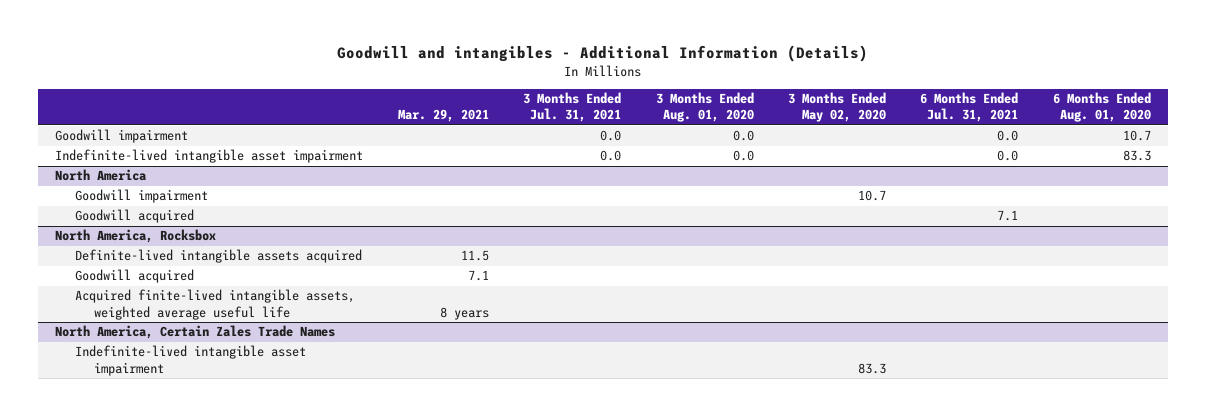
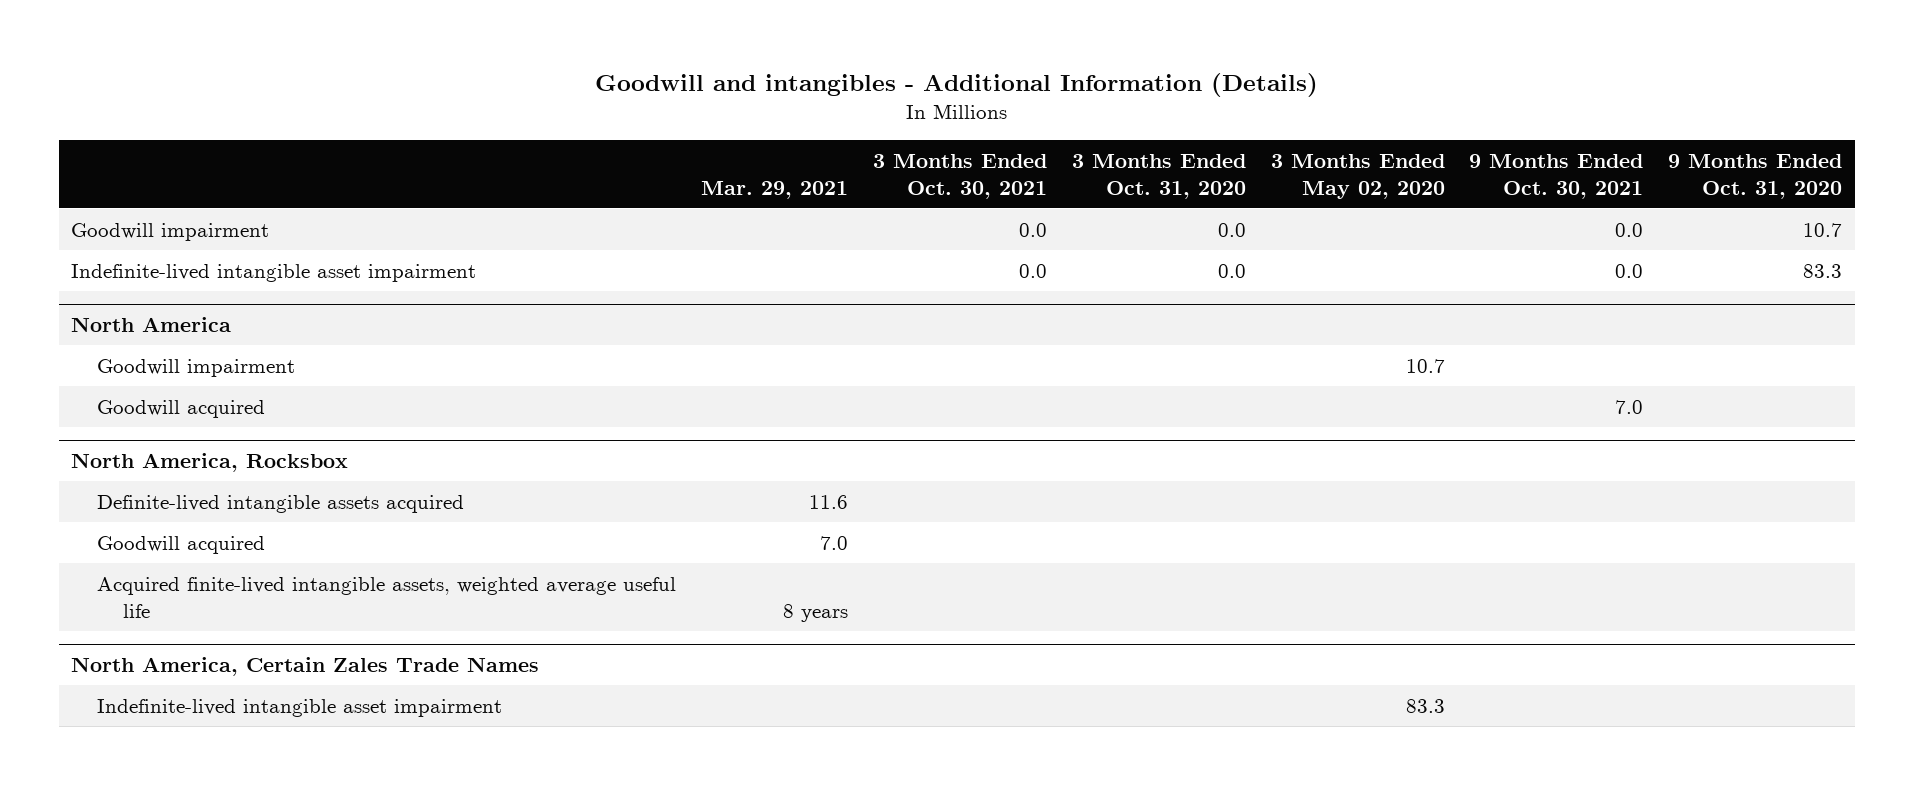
[523,92,622,123] 3 Months Ended Jul. 31, 2021 -> none
[655,92,754,123] 3 Months Ended Aug. 01, 2020 -> none
[920,92,1019,123] 6 Months Ended Jul. 31, 2021 -> none
[1052,92,1151,123] 6 Months Ended Aug. 01, 2020 -> none
none -> [872,153,1047,199] 3 Months Ended Oct. 30, 2021
none -> [1071,153,1246,199] 3 Months Ended Oct. 31, 2020
none -> [1469,153,1644,199] 9 Months Ended Oct. 30, 2021
none -> [1668,153,1843,199] 9 Months Ended Oct. 31, 2020
[460,250,489,262] 11.5 -> [808,494,848,509] 11.6
[467,270,489,282] 7.1 -> [819,535,848,550] 7.0

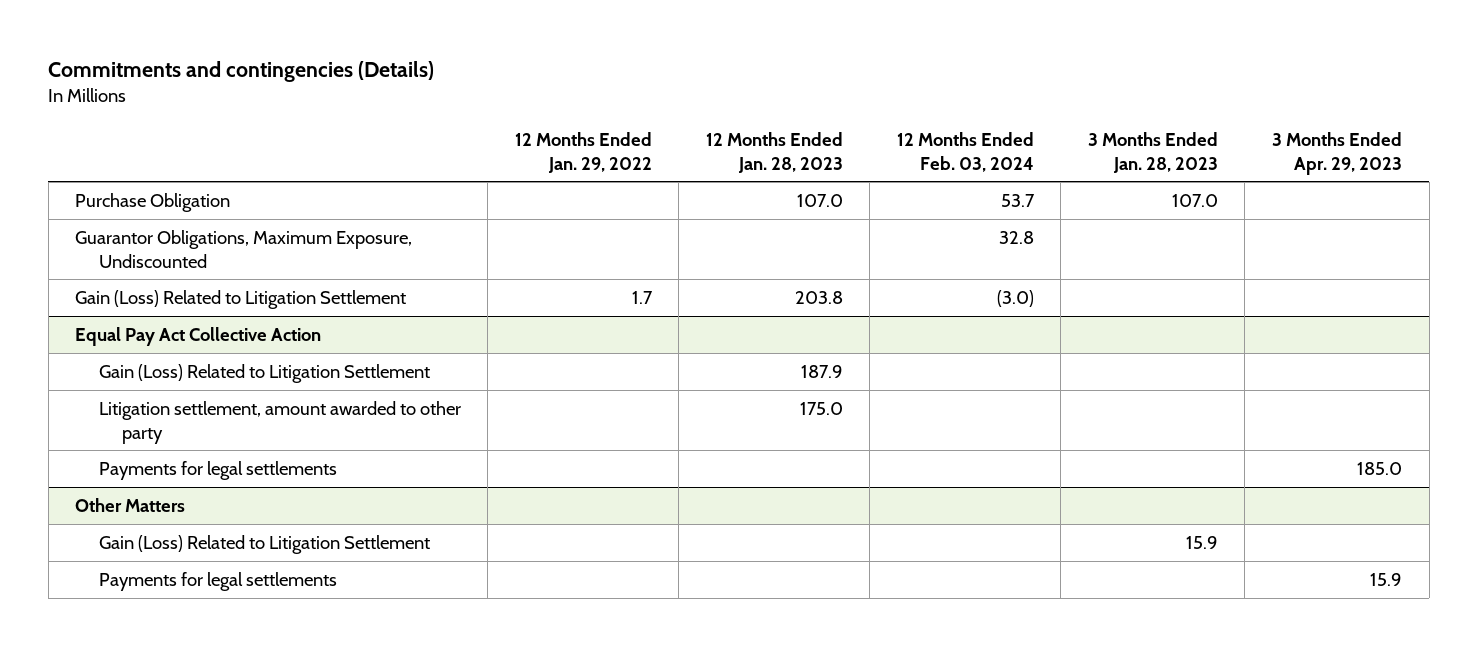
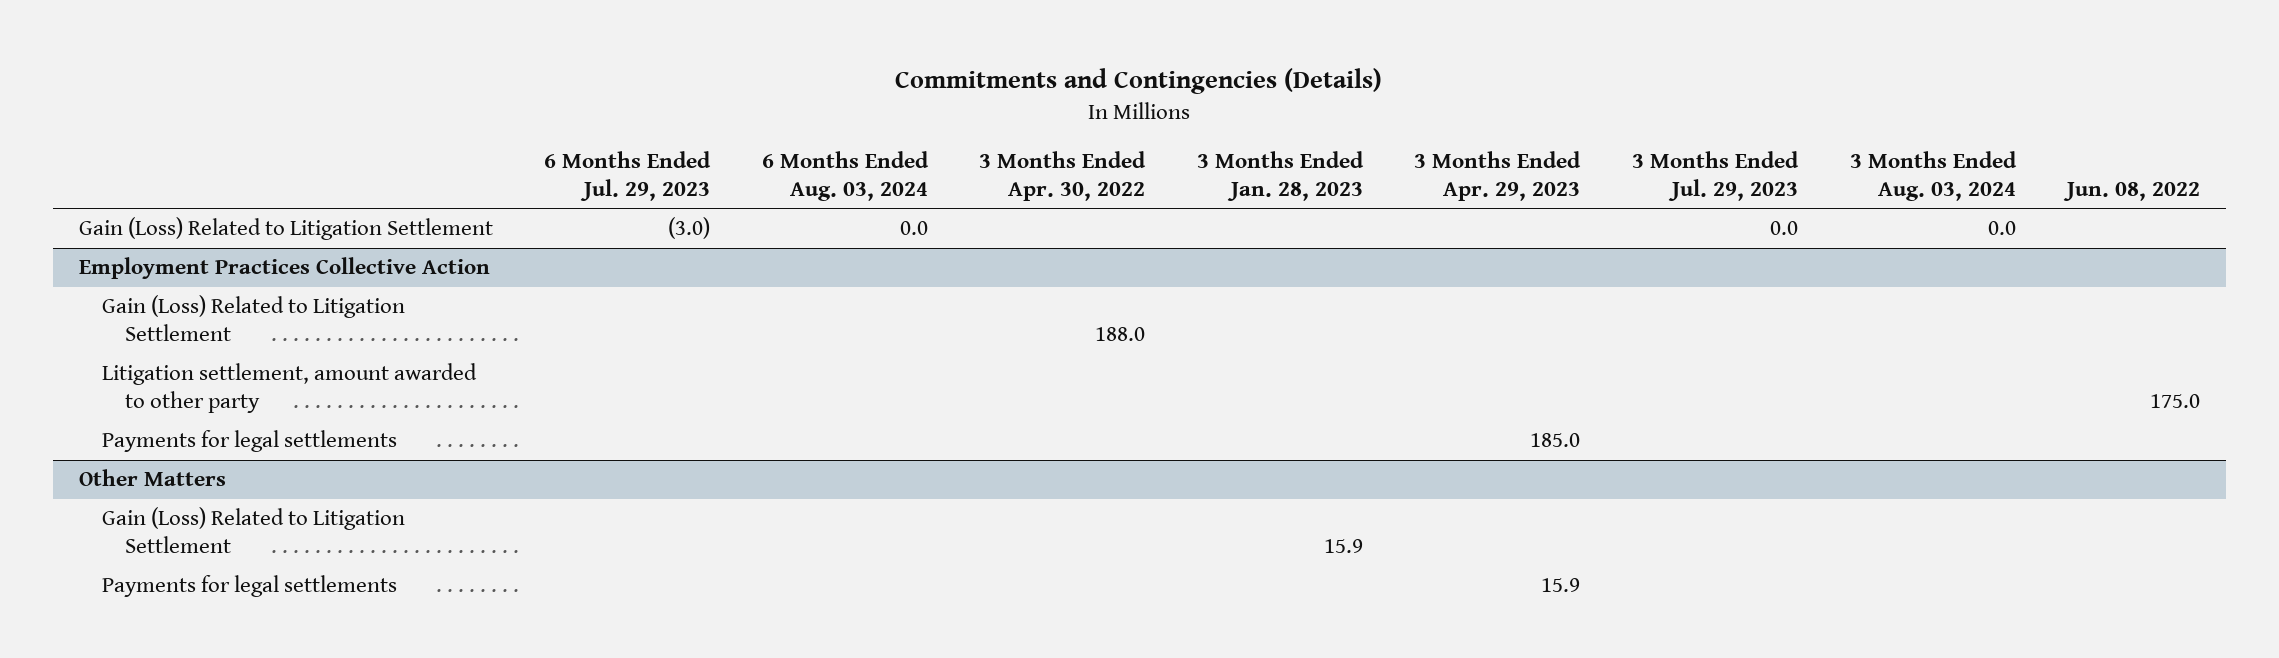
[48,61,435,83] Commitments and contingencies (Details) -> [895,68,1383,95] Commitments and Contingencies (Details)
[514,131,652,173] 12 Months Ended Jan. 29, 2022 -> none
[705,131,843,173] 12 Months Ended Jan. 28, 2023 -> none
[896,131,1034,172] 12 Months Ended Feb. 03, 2024 -> none
none -> [544,150,712,201] 6 Months Ended Jul. 29, 2023
none -> [761,150,929,201] 6 Months Ended Aug. 03, 2024
none -> [979,150,1147,201] 3 Months Ended Apr. 30, 2022
none -> [1631,150,1799,201] 3 Months Ended Jul. 29, 2023
none -> [1849,150,2017,201] 3 Months Ended Aug. 03, 2024
none -> [2063,181,2201,201] Jun. 08, 2022
[75,192,231,212] Purchase Obligation -> none
[75,229,413,268] Guarantor Obligations, Maximum Exposure, Undiscounted -> none
[75,326,322,346] Equal Pay Act Collective Action -> [78,257,490,280] Employment Practices Collective Action

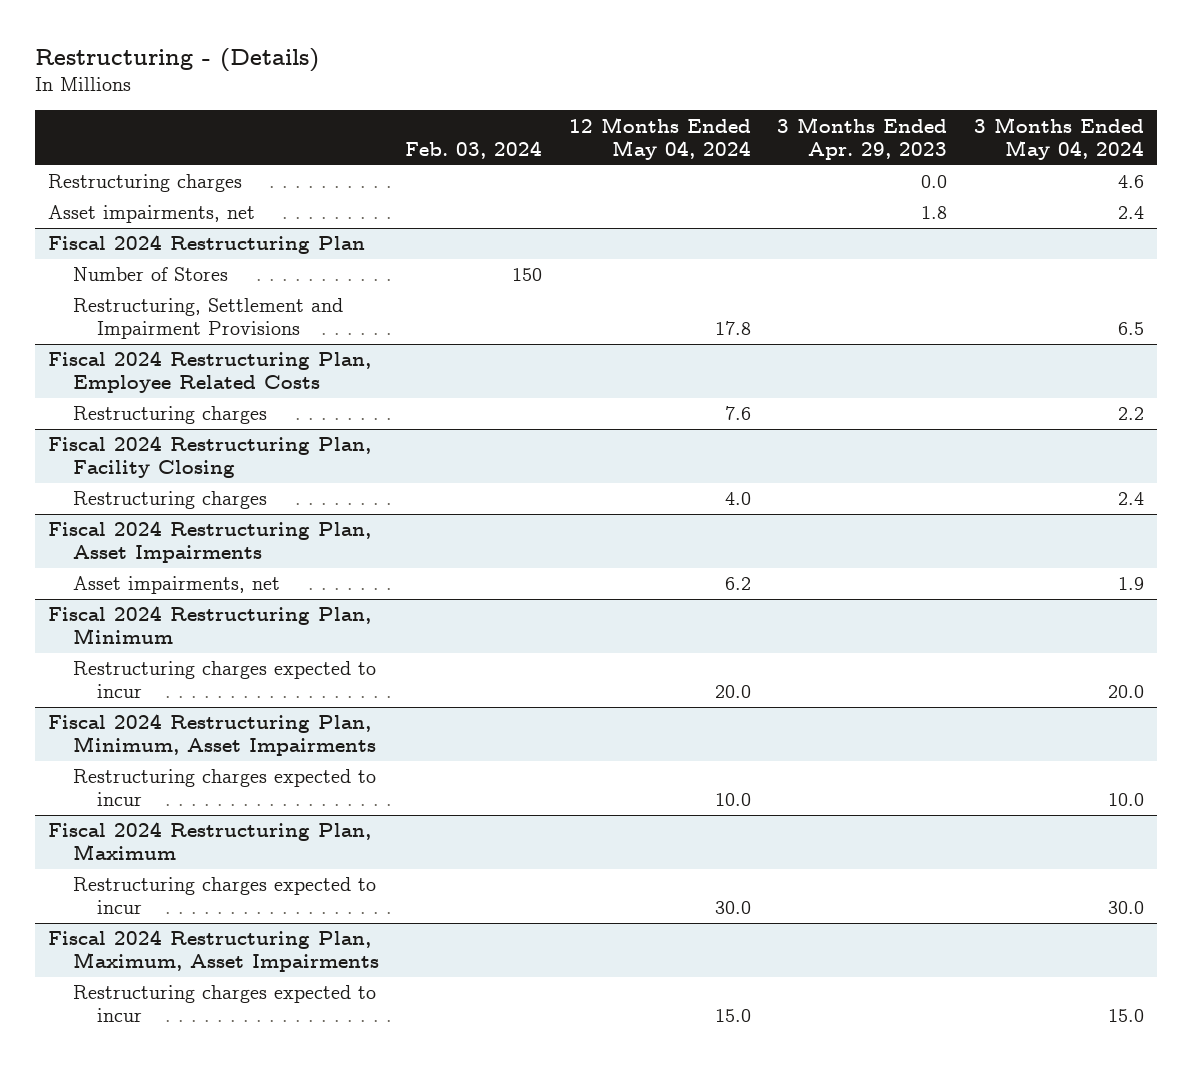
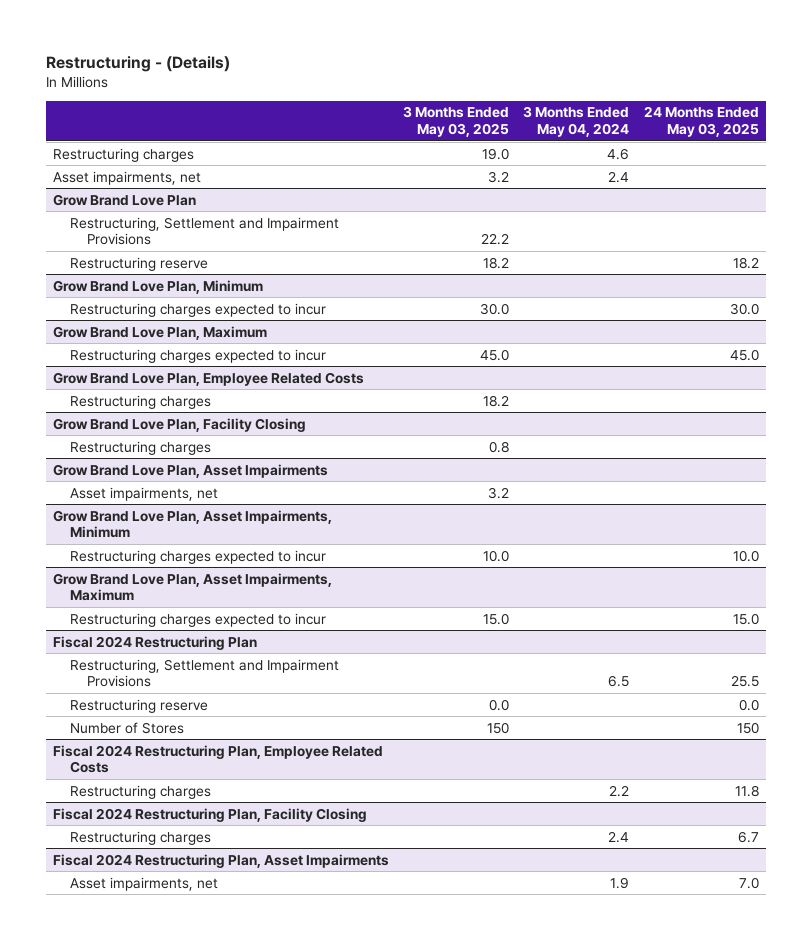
[405,140,543,159] Feb. 03, 2024 -> none
[568,116,751,160] 12 Months Ended May 04, 2024 -> none
[777,116,948,160] 3 Months Ended Apr. 29, 2023 -> none
none -> [403,106,510,138] 3 Months Ended May 03, 2025
none -> [643,106,759,138] 24 Months Ended May 03, 2025
none -> [53,193,197,206] Grow Brand Love Plan
none -> [70,216,340,246] Restructuring, Settlement and Impairment Provisions
none -> [70,256,209,271] Restructuring reserve
none -> [53,279,264,294] Grow Brand Love Plan, Minimum
none -> [70,302,327,317] Restructuring charges expected to incur
none -> [53,325,268,340] Grow Brand Love Plan, Maximum
none -> [70,348,327,363] Restructuring charges expected to incur
none -> [53,371,365,386] Grow Brand Love Plan, Employee Related Costs
none -> [70,394,212,409] Restructuring charges
none -> [53,417,307,432] Grow Brand Love Plan, Facility Closing
none -> [70,440,212,455] Restructuring charges
none -> [53,463,329,478] Grow Brand Love Plan, Asset Impairments
none -> [70,486,219,501] Asset impairments, net
none -> [53,509,333,539] Grow Brand Love Plan, Asset Impairments, Minimum
none -> [70,549,327,564] Restructuring charges expected to incur
none -> [53,572,333,602] Grow Brand Love Plan, Asset Impairments, Maximum
none -> [70,612,327,627] Restructuring charges expected to incur
none -> [70,698,209,713] Restructuring reserve
[72,267,228,282] Number of Stores -> [70,721,185,734] Number of Stores
[47,606,371,645] Fiscal 2024 Restructuring Plan, Minimum -> none
[72,661,376,699] Restructuring charges expected to incur -> none
[47,714,376,757] Fiscal 2024 Restructuring Plan, Minimum, Asset Impairments -> none
[72,769,376,807] Restructuring charges expected to incur -> none
[47,822,371,861] Fiscal 2024 Restructuring Plan, Maximum -> none
[72,877,376,915] Restructuring charges expected to incur -> none
[47,930,379,973] Fiscal 2024 Restructuring Plan, Maximum, Asset Impairments -> none
[72,985,376,1023] Restructuring charges expected to incur -> none

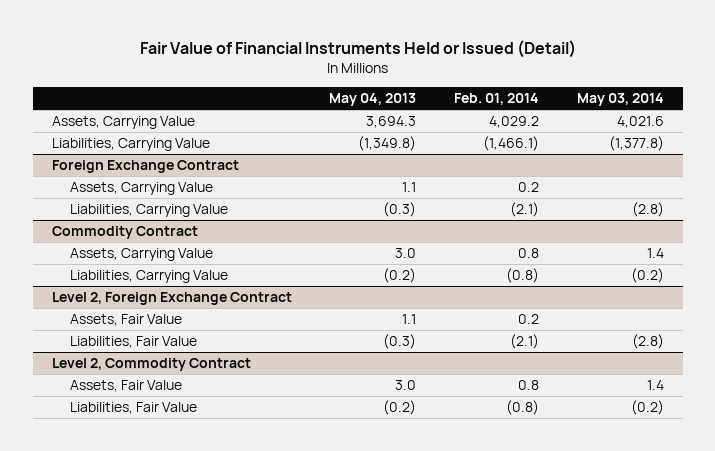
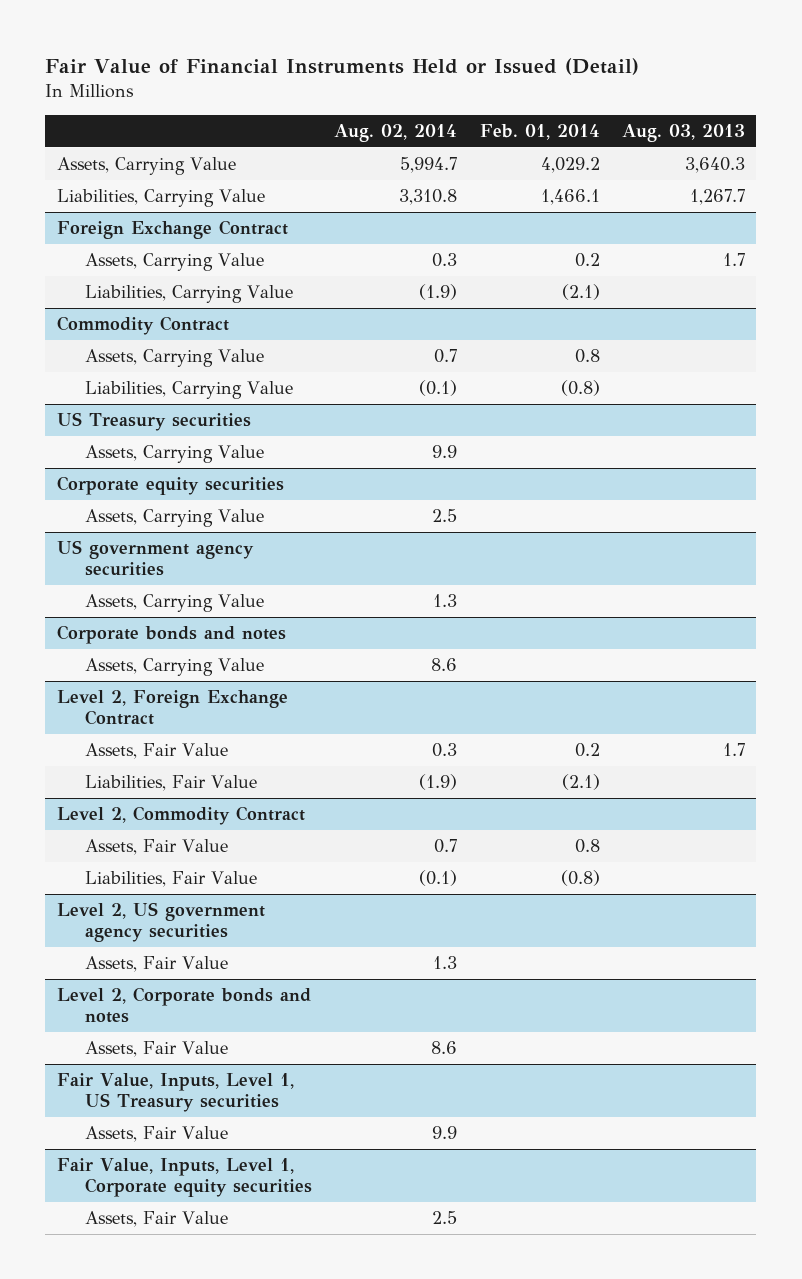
[329,93,417,107] May 04, 2013 -> none
[576,93,664,107] May 03, 2014 -> none
none -> [334,124,458,143] Aug. 02, 2014
none -> [622,124,746,143] Aug. 03, 2013
[483,135,540,151] (1,466.1) -> [540,188,600,205] 1,466.1
none -> [56,411,251,431] US Treasury securities
none -> [84,444,264,463] Assets, Carrying Value
none -> [56,475,284,495] Corporate equity securities
none -> [84,508,264,527] Assets, Carrying Value
none -> [56,539,254,577] US government agency securities
none -> [84,593,264,612] Assets, Carrying Value
none -> [56,624,286,644] Corporate bonds and notes
none -> [84,657,264,676] Assets, Carrying Value
none -> [56,901,265,943] Level 2, US government agency securities
none -> [84,955,228,972] Assets, Fair Value
none -> [56,986,311,1024] Level 2, Corporate bonds and notes
none -> [84,1040,228,1057] Assets, Fair Value
none -> [56,1072,294,1113] Fair Value, Inputs, Level 1, US Treasury securities
none -> [84,1125,228,1142] Assets, Fair Value
none -> [56,1157,312,1198] Fair Value, Inputs, Level 1, Corporate equity securities
none -> [84,1210,228,1227] Assets, Fair Value

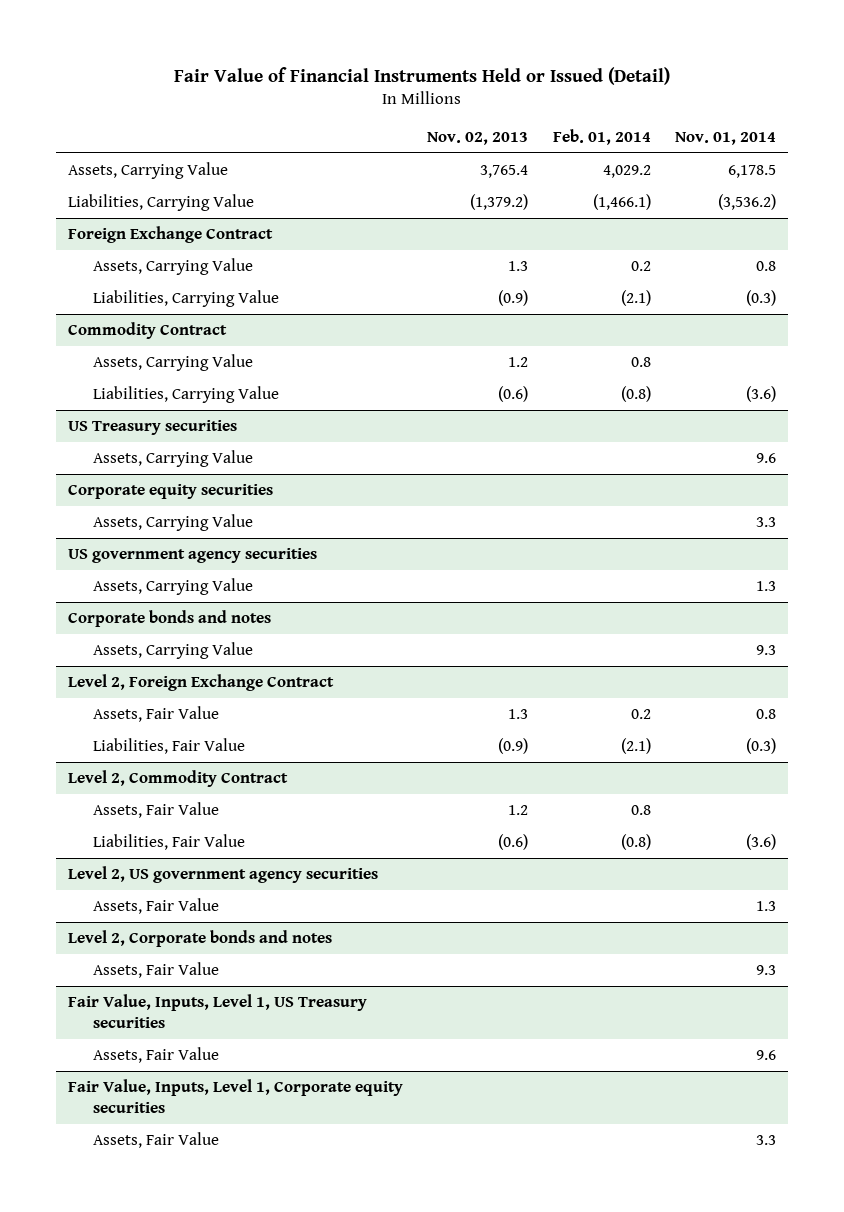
[334,124,458,143] Aug. 02, 2014 -> none
[622,124,746,143] Aug. 03, 2013 -> none
none -> [427,131,529,145] Nov. 02, 2013
none -> [674,131,776,145] Nov. 01, 2014
[540,188,600,205] 1,466.1 -> [592,194,651,211] (1,466.1)

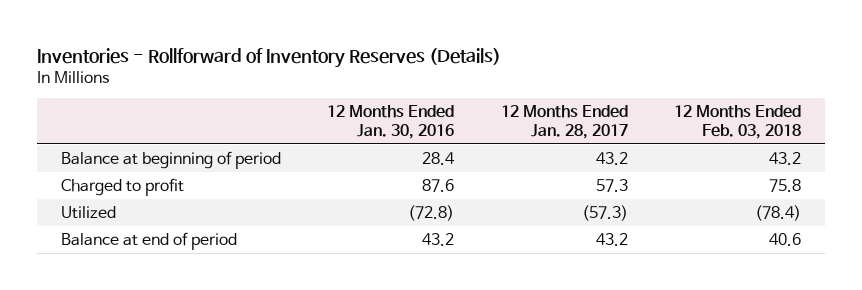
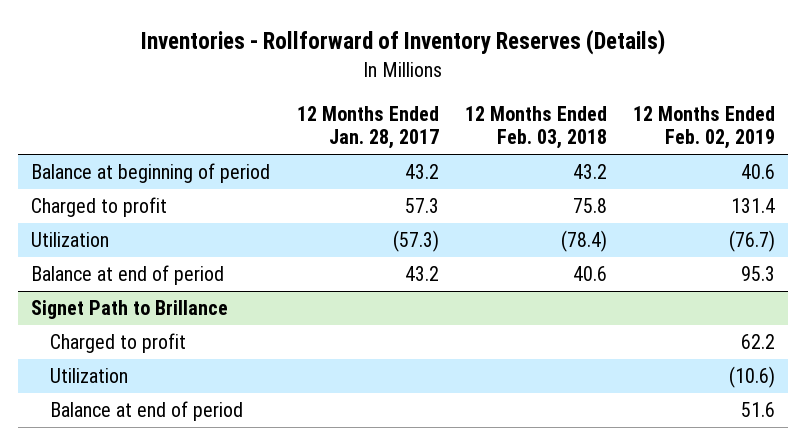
[327,105,455,139] 12 Months Ended Jan. 30, 2016 -> none
none -> [633,106,776,150] 12 Months Ended Feb. 02, 2019
[60,206,116,220] Utilized -> [31,232,110,248] Utilization
none -> [31,300,229,320] Signet Path to Brillance
none -> [50,333,187,354] Charged to profit
none -> [50,368,129,384] Utilization
none -> [50,401,244,422] Balance at end of period

